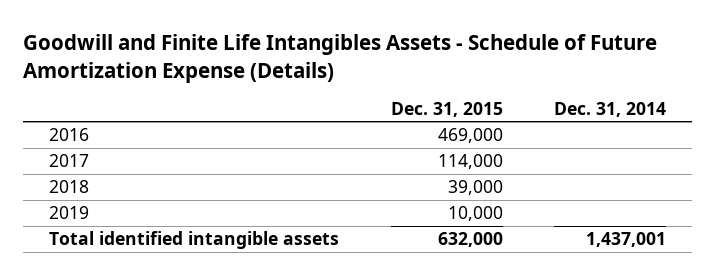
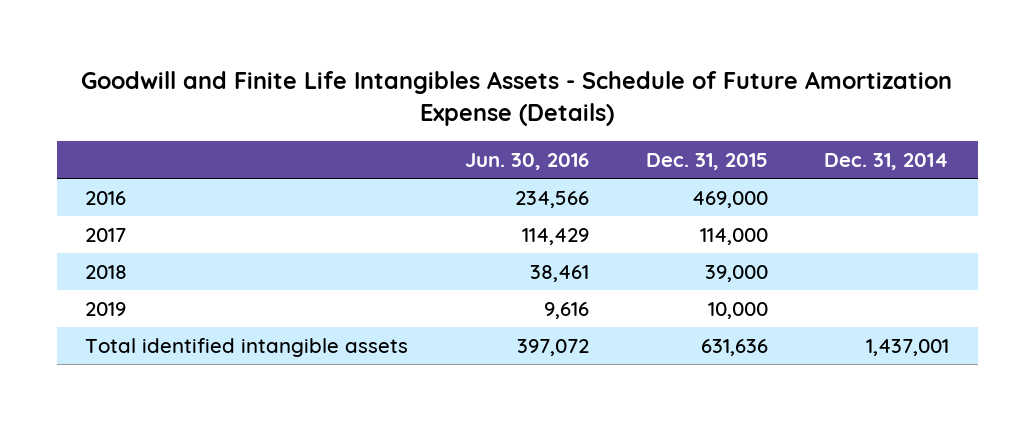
none -> [464,153,589,171] Jun. 30, 2016
[437,232,503,248] 632,000 -> [700,338,768,356] 631,636

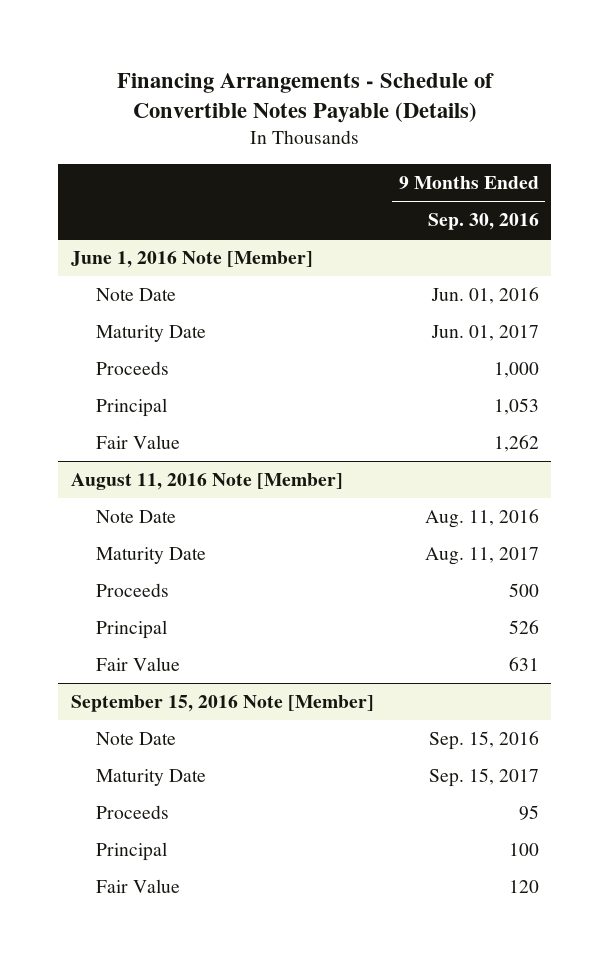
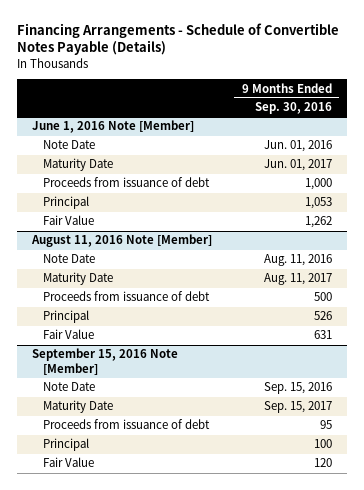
[96,361,170,376] Proceeds -> [43,177,211,188] Proceeds from issuance of debt
[96,583,170,598] Proceeds -> [43,291,211,302] Proceeds from issuance of debt
[96,805,170,820] Proceeds -> [43,419,211,430] Proceeds from issuance of debt

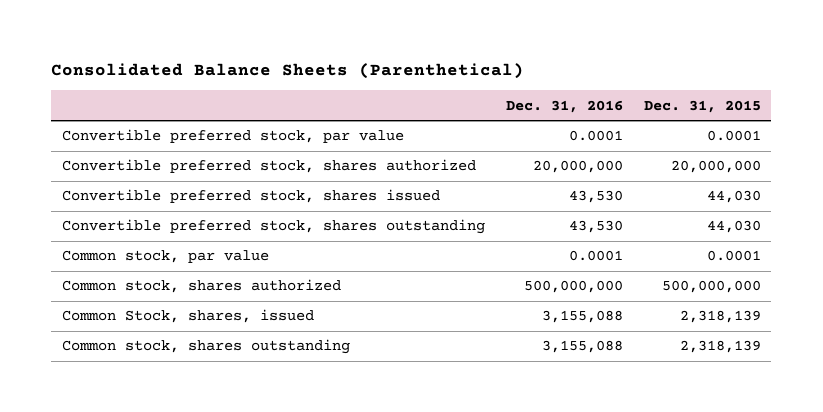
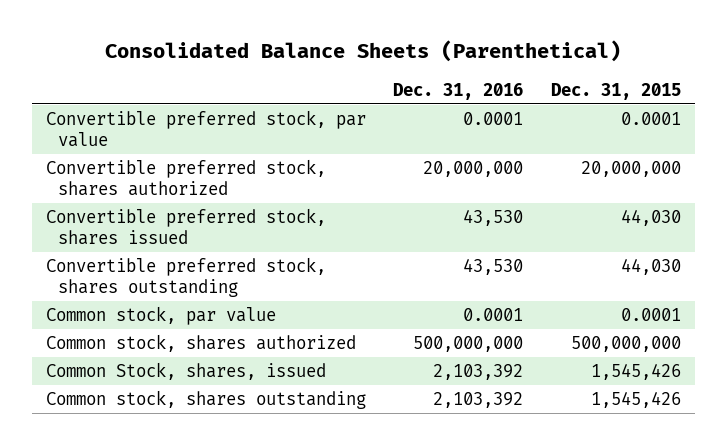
[541,310,623,324] 3,155,088 -> [433,363,524,380] 2,103,392
[679,310,761,324] 2,318,139 -> [591,362,682,380] 1,545,426
[541,340,623,354] 3,155,088 -> [433,391,524,408] 2,103,392
[679,340,761,354] 2,318,139 -> [591,390,682,408] 1,545,426

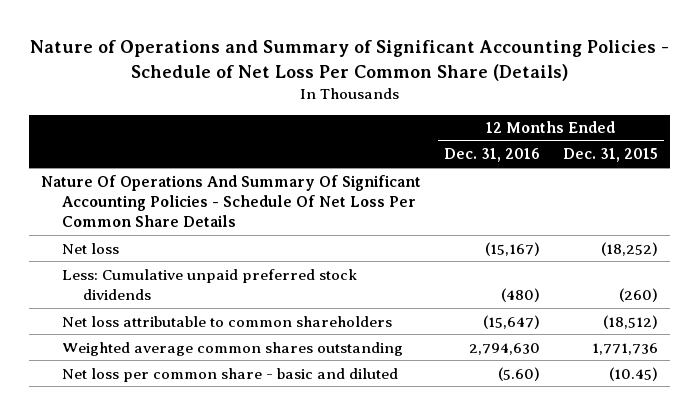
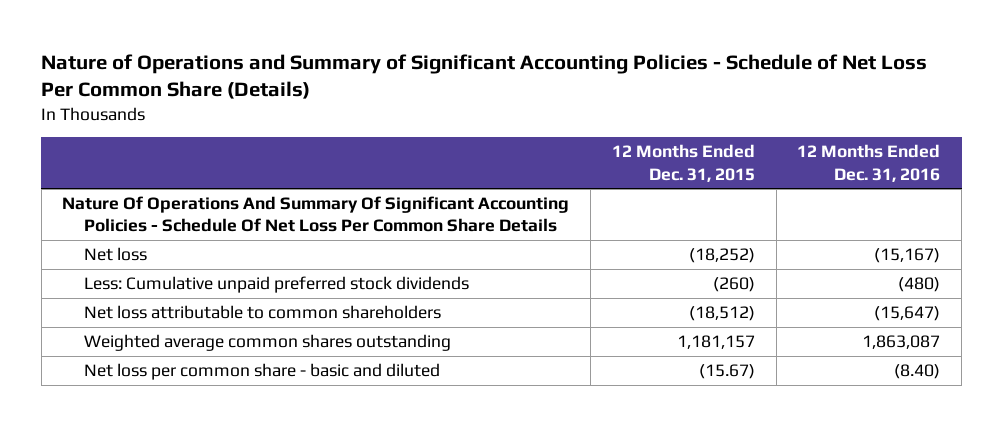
[469,342,541,355] 2,794,630 -> [862,335,941,350] 1,863,087
[592,342,659,355] 1,771,736 -> [676,335,755,350] 1,181,157
[498,366,541,381] (5.60) -> [894,364,941,380] (8.40)
[609,366,659,381] (10.45) -> [698,364,755,380] (15.67)

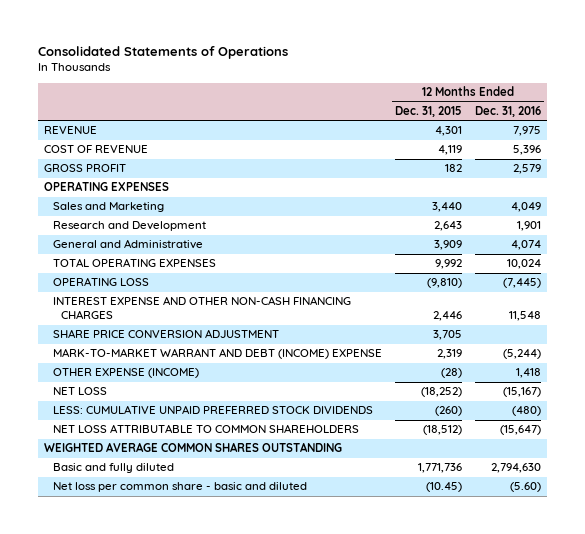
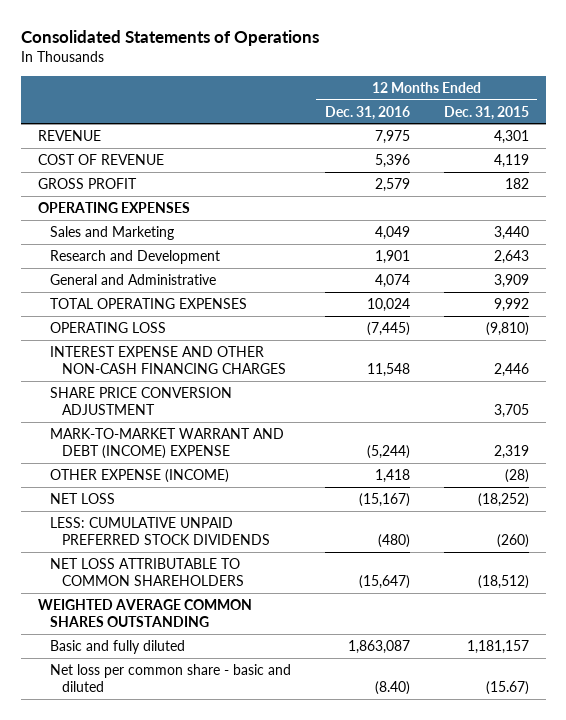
[417,463,462,474] 1,771,736 -> [466,639,529,654] 1,181,157
[490,463,541,474] 2,794,630 -> [347,639,410,654] 1,863,087
[425,482,462,493] (10.45) -> [485,681,529,696] (15.67)
[509,482,541,493] (5.60) -> [374,681,410,696] (8.40)

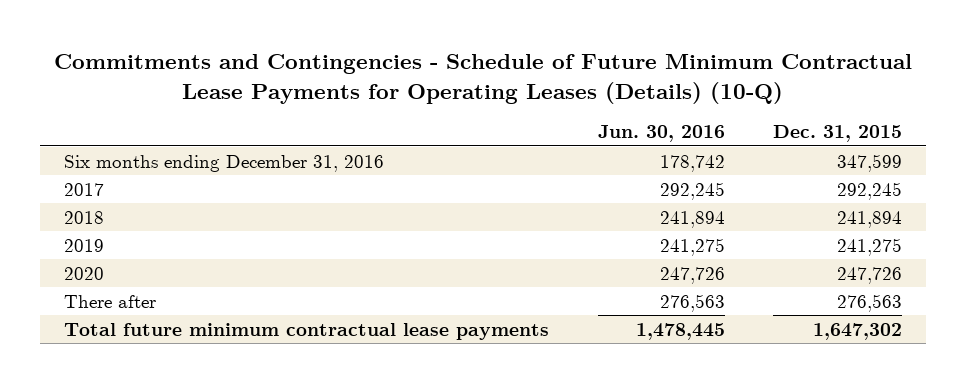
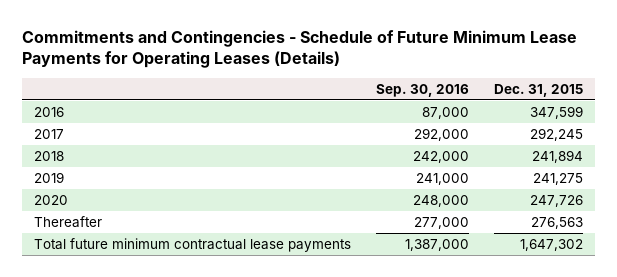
[54,54,913,104] Commitments and Contingencies - Schedule of Future Minimum Contractual Lease Payments for Operating Leases (Details) (10-Q) -> [21,29,577,69] Commitments and Contingencies - Schedule of Future Minimum Lease Payments for Operating Leases (Details)
[597,125,725,143] Jun. 30, 2016 -> none
none -> [375,83,469,97] Sep. 30, 2016
[64,154,385,172] Six months ending December 31, 2016 -> [34,106,65,117] 2016
[64,294,157,308] There after -> [34,215,103,228] Thereafter

